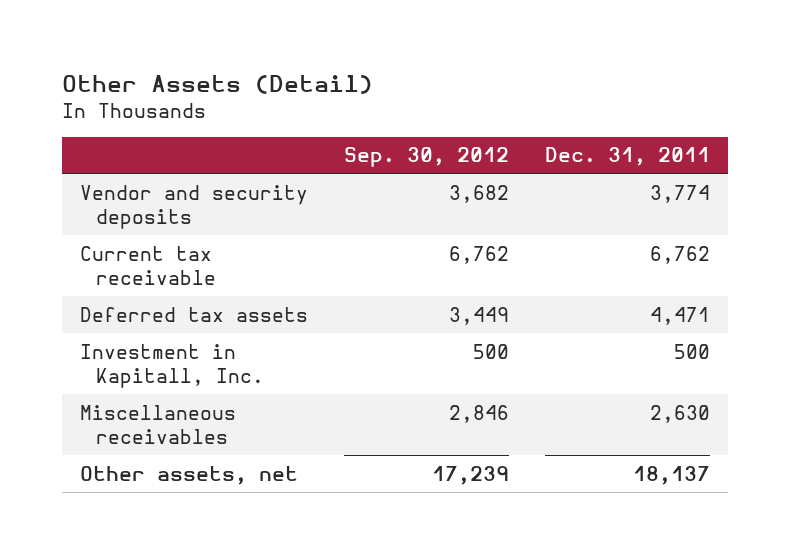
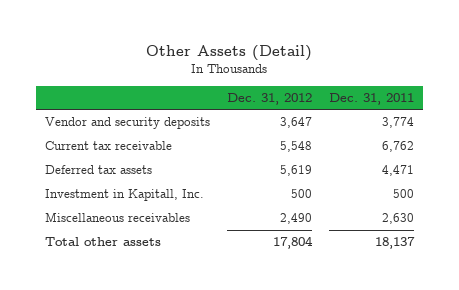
[344,147,510,168] Sep. 30, 2012 -> none
none -> [226,92,312,105] Dec. 31, 2012
[80,465,299,485] Other assets, net -> [44,237,161,247] Total other assets

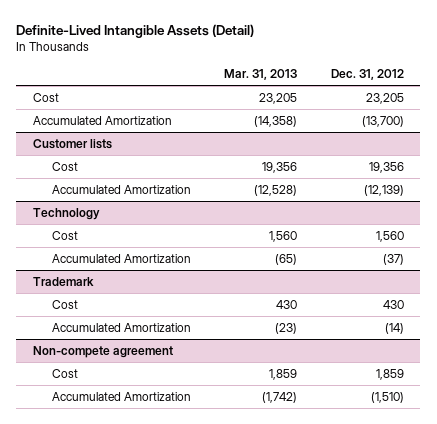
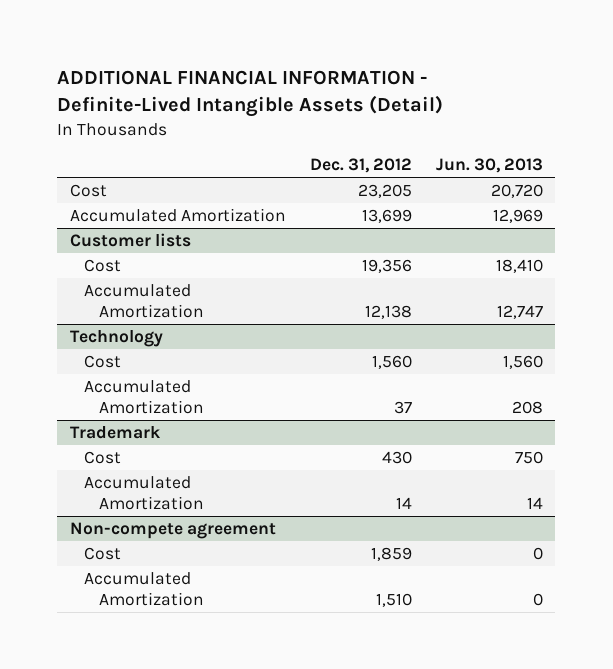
[16,23,255,38] Definite-Lived Intangible Assets (Detail) -> [57,70,444,118] ADDITIONAL FINANCIAL INFORMATION - Definite-Lived Intangible Assets (Detail)
[224,69,298,81] Mar. 31, 2013 -> none
none -> [436,158,544,174] Jun. 30, 2013
[361,115,404,127] (13,700) -> [361,209,412,224] 13,699
[363,184,404,196] (12,139) -> [364,304,412,319] 12,138
[382,253,404,265] (37) -> [393,400,412,414] 37
[384,322,404,334] (14) -> [395,496,412,509] 14
[370,391,404,403] (1,510) -> [375,592,412,607] 1,510

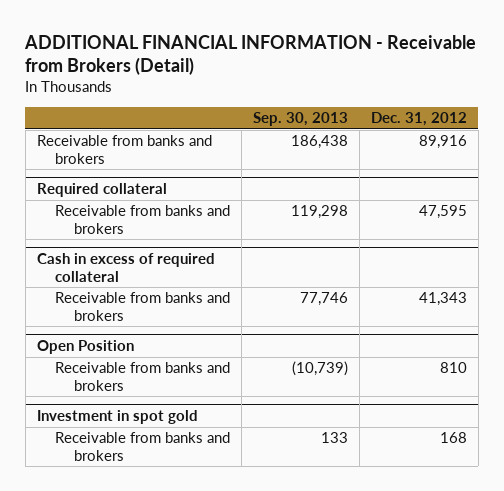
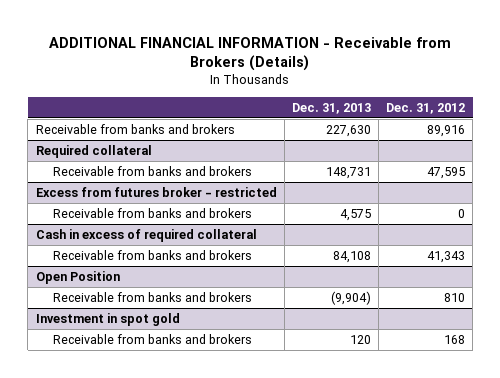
[24,34,477,75] ADDITIONAL FINANCIAL INFORMATION - Receivable from Brokers (Detail) -> [49,36,452,72] ADDITIONAL FINANCIAL INFORMATION - Receivable from Brokers (Details)
[253,112,349,127] Sep. 30, 2013 -> none
none -> [291,102,371,114] Dec. 31, 2013
none -> [35,186,277,197] Excess from futures broker - restricted
none -> [52,207,252,218] Receivable from banks and brokers

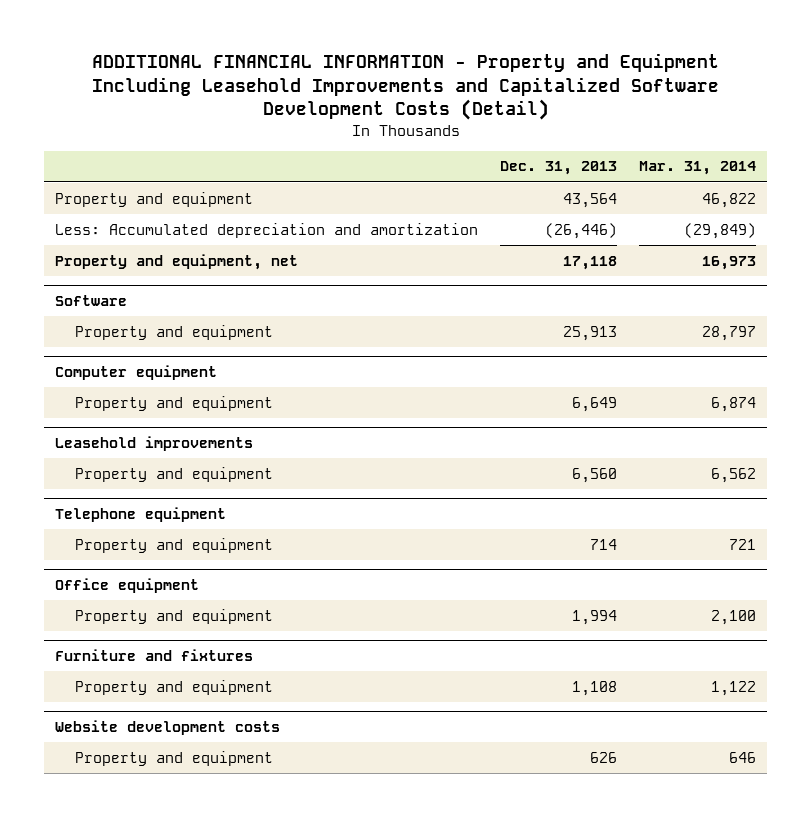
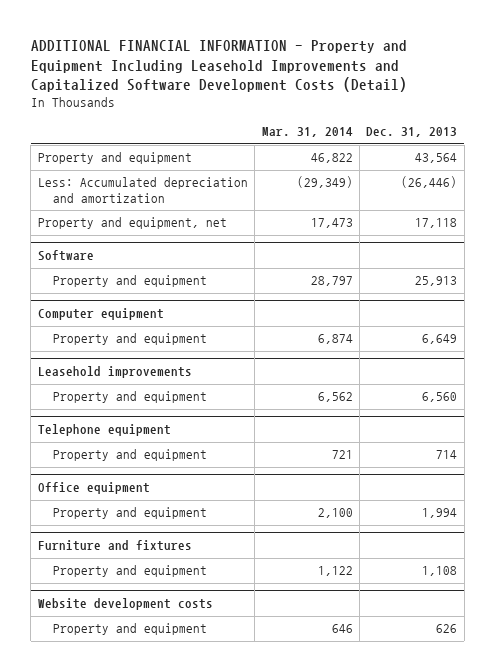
[684,222,757,239] (29,849) -> [296,176,353,189] (29,349)
[702,255,757,270] 16,973 -> [310,218,353,229] 17,473

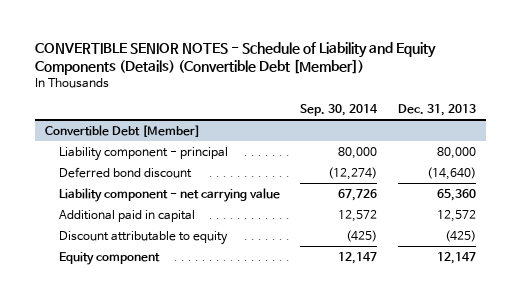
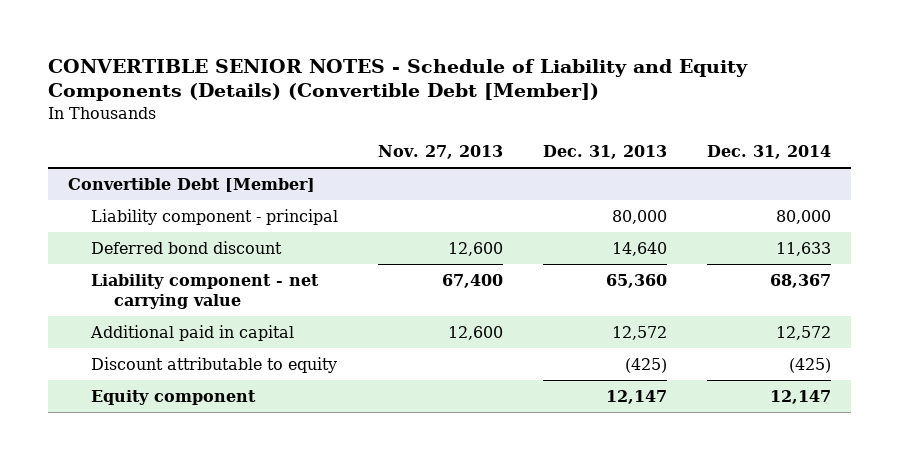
[300,104,379,117] Sep. 30, 2014 -> none
none -> [377,144,503,159] Nov. 27, 2013
none -> [706,144,831,159] Dec. 31, 2014
[426,166,476,180] (14,640) -> [611,241,667,256] 14,640

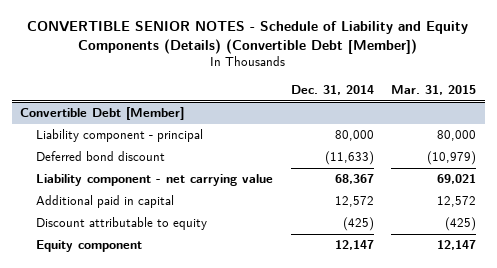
[377,144,503,159] Nov. 27, 2013 -> none
[542,144,667,159] Dec. 31, 2013 -> none
none -> [391,84,477,95] Mar. 31, 2015
[775,241,831,256] 11,633 -> [324,151,374,166] (11,633)

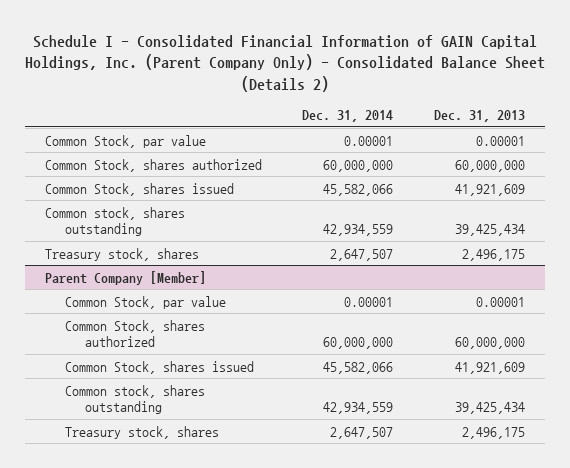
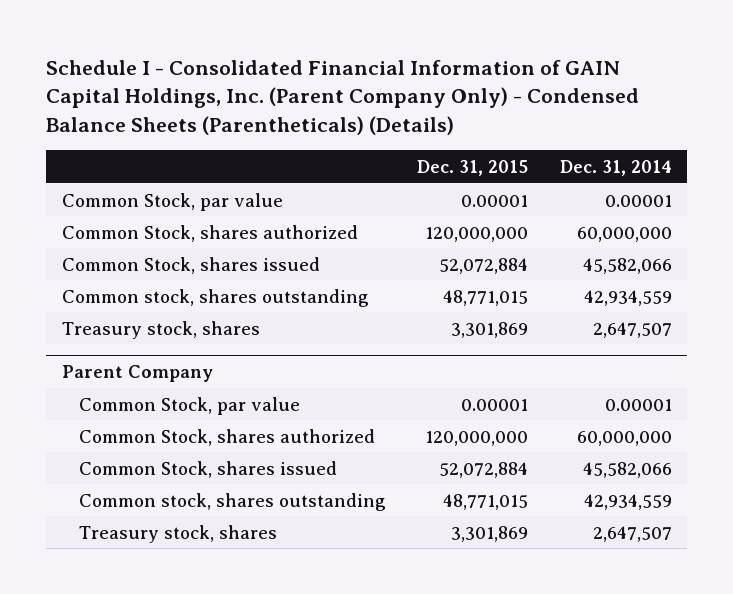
[24,35,545,92] Schedule I - Consolidated Financial Information of GAIN Capital Holdings, Inc. (Parent Company Only) - Consolidated Balance Sheet (Details 2) -> [45,59,639,135] Schedule I - Consolidated Financial Information of GAIN Capital Holdings, Inc. (Parent Company Only) - Condensed Balance Sheets (Parentheticals) (Details)
[433,110,525,123] Dec. 31, 2013 -> none
none -> [416,159,528,176] Dec. 31, 2015
[44,270,206,285] Parent Company [Member] -> [61,365,213,383] Parent Company

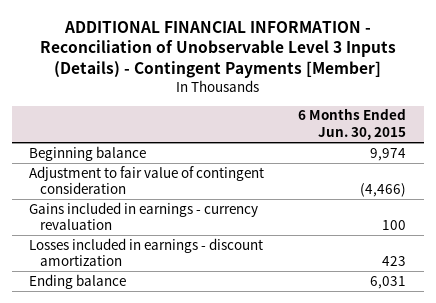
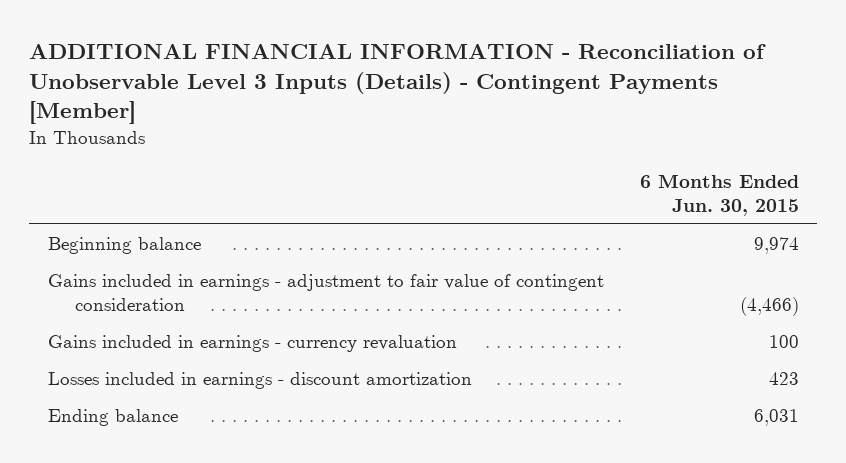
[29,165,265,195] Adjustment to fair value of contingent consideration -> [47,274,604,311] Gains included in earnings - adjustment to fair value of contingent consideration

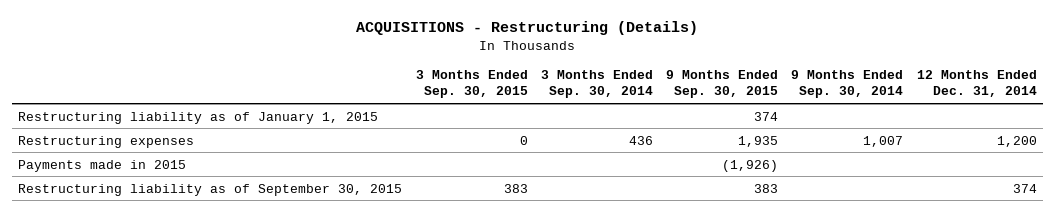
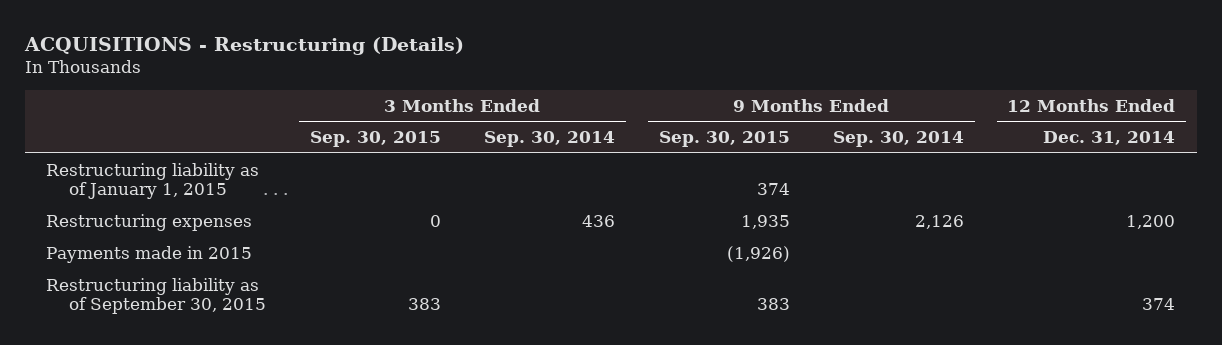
[863,135,904,147] 1,007 -> [914,214,964,229] 2,126

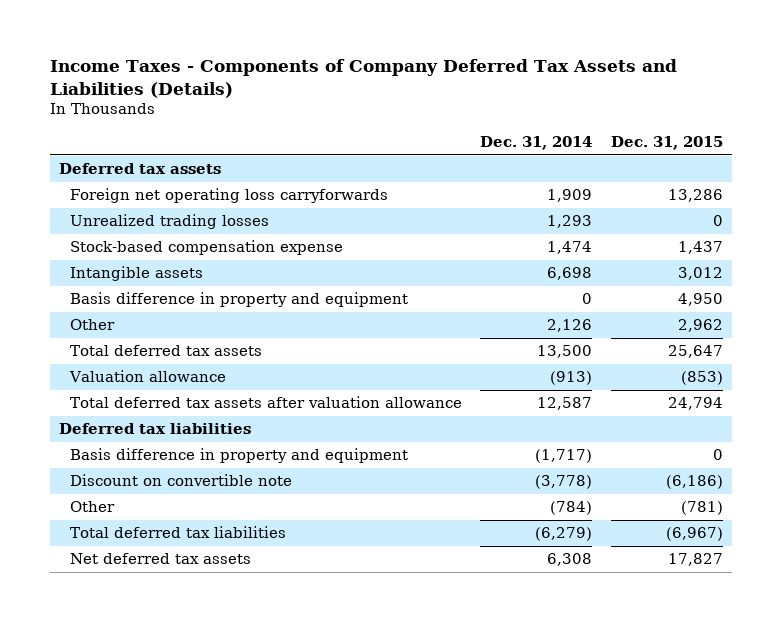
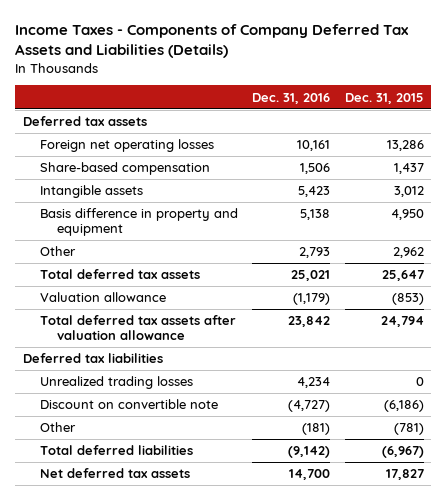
[480,136,593,151] Dec. 31, 2014 -> none
none -> [252,92,331,104] Dec. 31, 2016
[69,188,388,204] Foreign net operating loss carryforwards -> [39,139,214,153] Foreign net operating losses
[69,240,343,256] Stock-based compensation expense -> [39,162,210,176] Share-based compensation
[69,448,408,464] Basis difference in property and equipment -> none
[69,214,269,230] Unrealized trading losses -> [39,376,193,390] Unrealized trading losses
[69,526,286,539] Total deferred tax liabilities -> [39,445,193,456] Total deferred liabilities

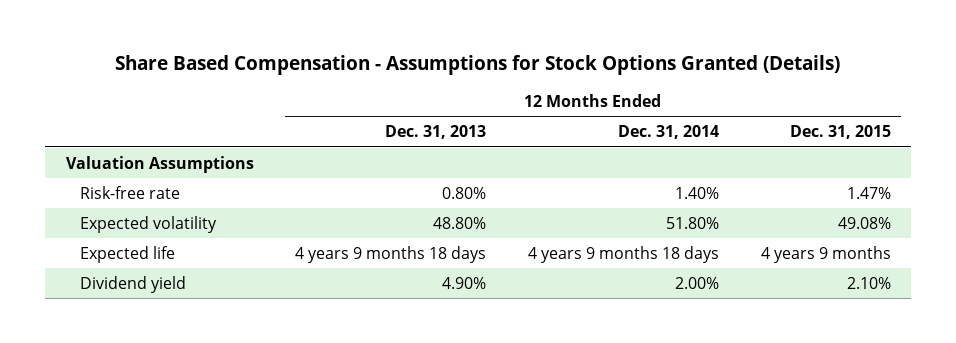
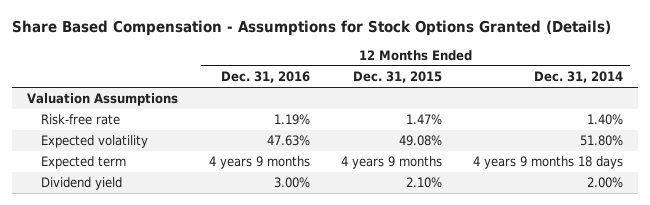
[385,125,487,140] Dec. 31, 2013 -> none
none -> [221,71,311,84] Dec. 31, 2016
[80,245,176,263] Expected life -> [41,156,127,170] Expected term

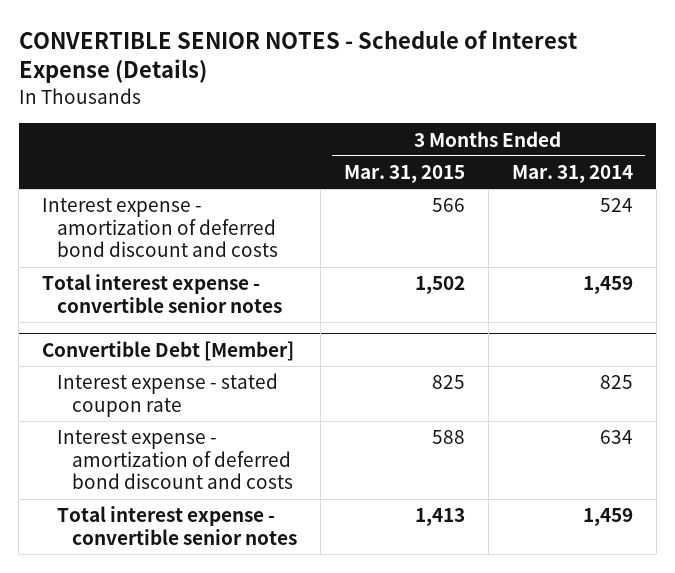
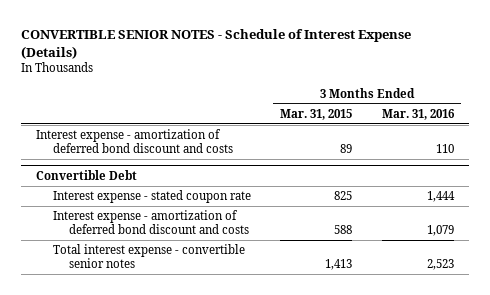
[511,165,633,184] Mar. 31, 2014 -> none
none -> [381,108,455,120] Mar. 31, 2016
[42,274,283,313] Total interest expense - convertible senior notes -> none
[431,198,465,213] 566 -> [340,143,353,153] 89
[42,340,295,361] Convertible Debt [Member] -> [36,169,138,180] Convertible Debt

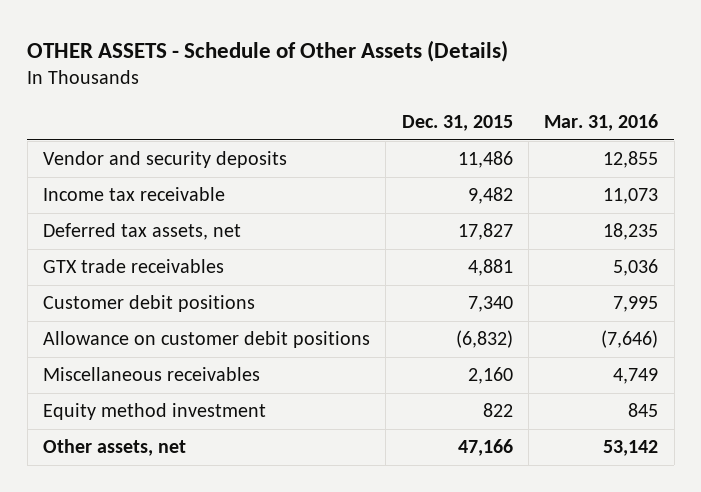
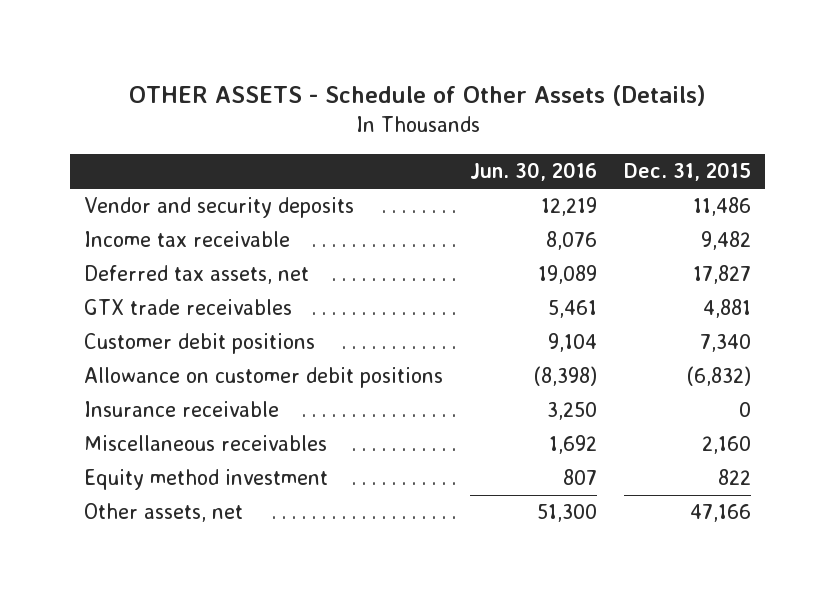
[544,114,659,132] Mar. 31, 2016 -> none
none -> [470,162,598,182] Jun. 30, 2016
none -> [83,401,279,418] Insurance receivable

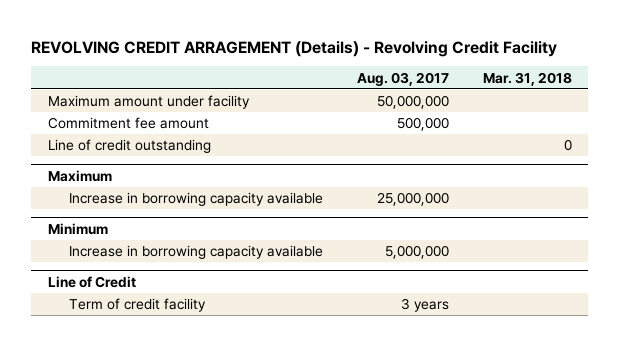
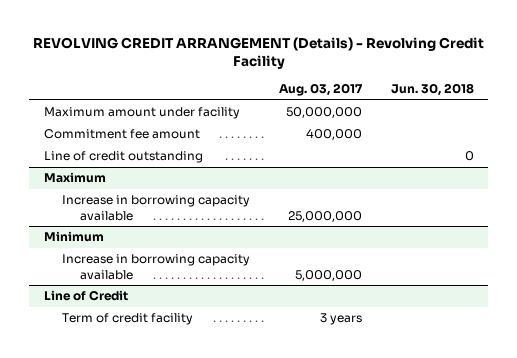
[31,40,558,57] REVOLVING CREDIT ARRAGEMENT (Details) - Revolving Credit Facility -> [32,36,484,70] REVOLVING CREDIT ARRANGEMENT (Details) - Revolving Credit Facility
[482,71,572,86] Mar. 31, 2018 -> none
none -> [390,83,474,97] Jun. 30, 2018
[396,117,449,132] 500,000 -> [305,129,362,141] 400,000

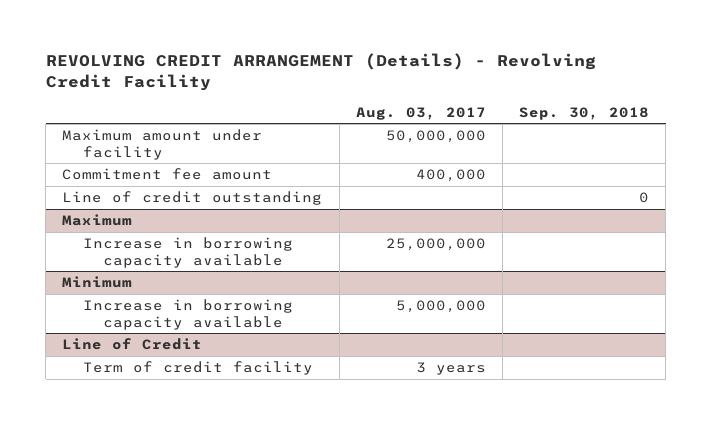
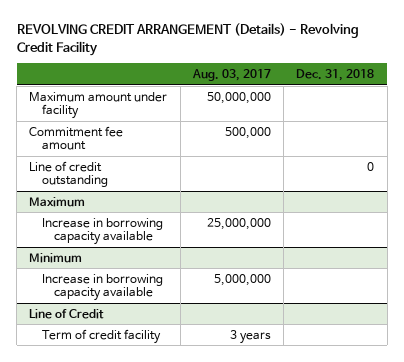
[519,106,650,120] Sep. 30, 2018 -> none
none -> [296,68,375,81] Dec. 31, 2018
[415,169,486,183] 400,000 -> [224,126,271,139] 500,000

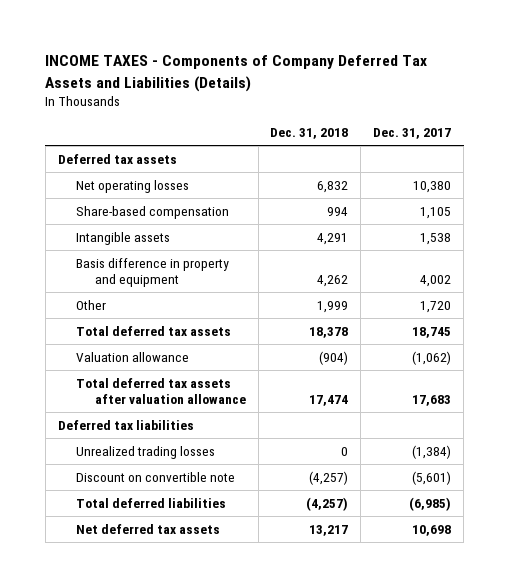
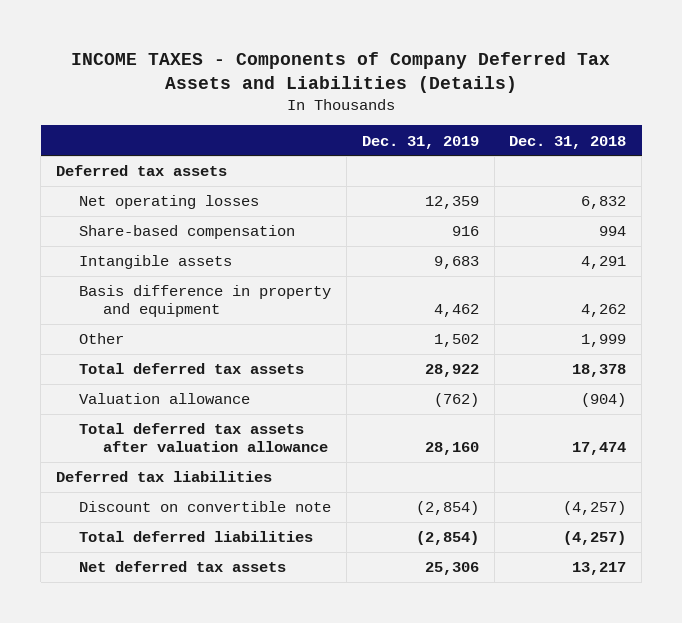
[373,128,452,140] Dec. 31, 2017 -> none
none -> [361,135,479,149] Dec. 31, 2019
[76,445,216,459] Unrealized trading losses -> none

